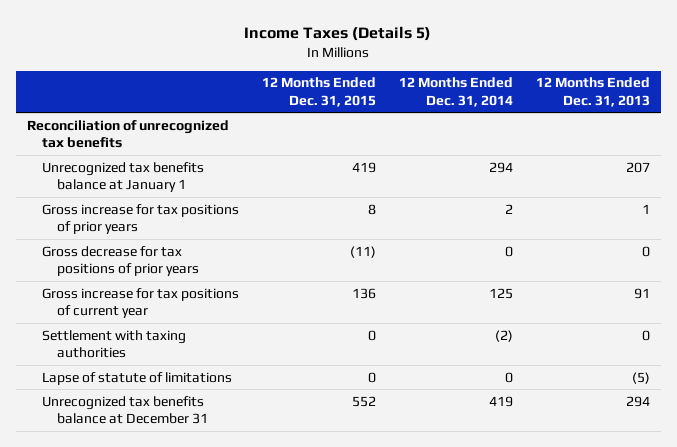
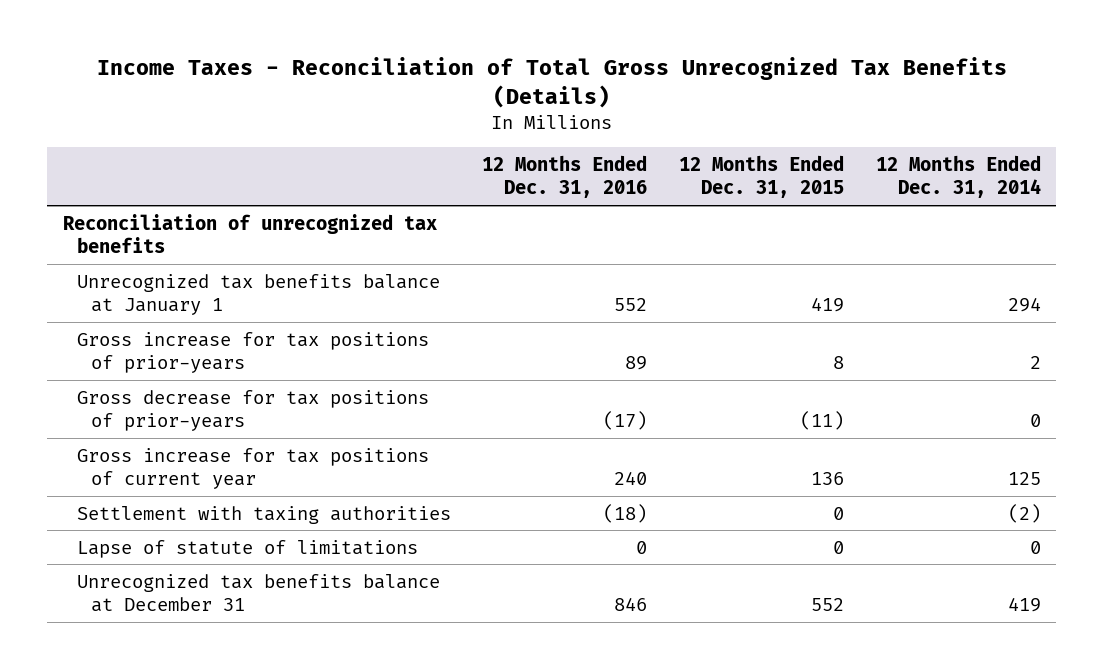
[244,25,432,41] Income Taxes (Details 5) -> [96,57,1007,109] Income Taxes - Reconciliation of Total Gross Unrecognized Tax Benefits (Details)
[535,77,650,107] 12 Months Ended Dec. 31, 2013 -> none
none -> [482,154,648,199] 12 Months Ended Dec. 31, 2016
[42,203,240,234] Gross increase for tax positions of prior years -> [76,331,429,373] Gross increase for tax positions of prior-years
[42,245,199,276] Gross decrease for tax positions of prior years -> [76,389,429,431] Gross decrease for tax positions of prior-years

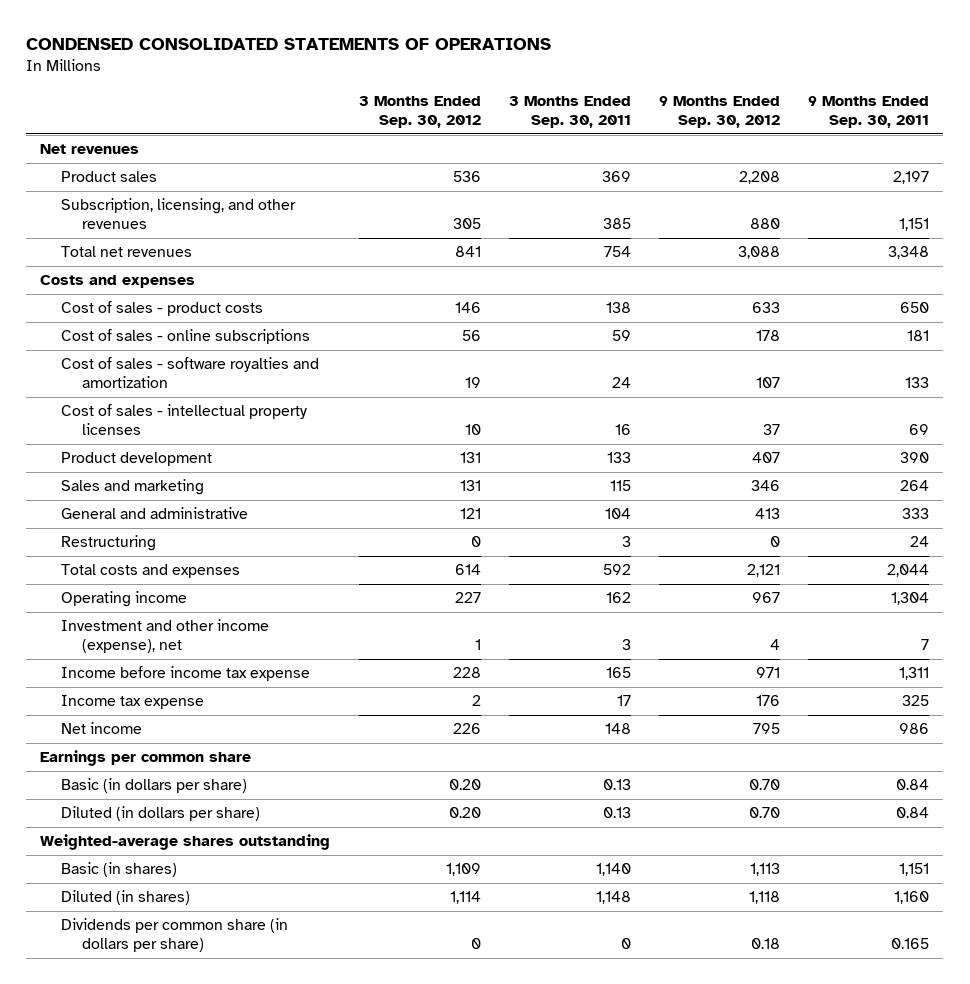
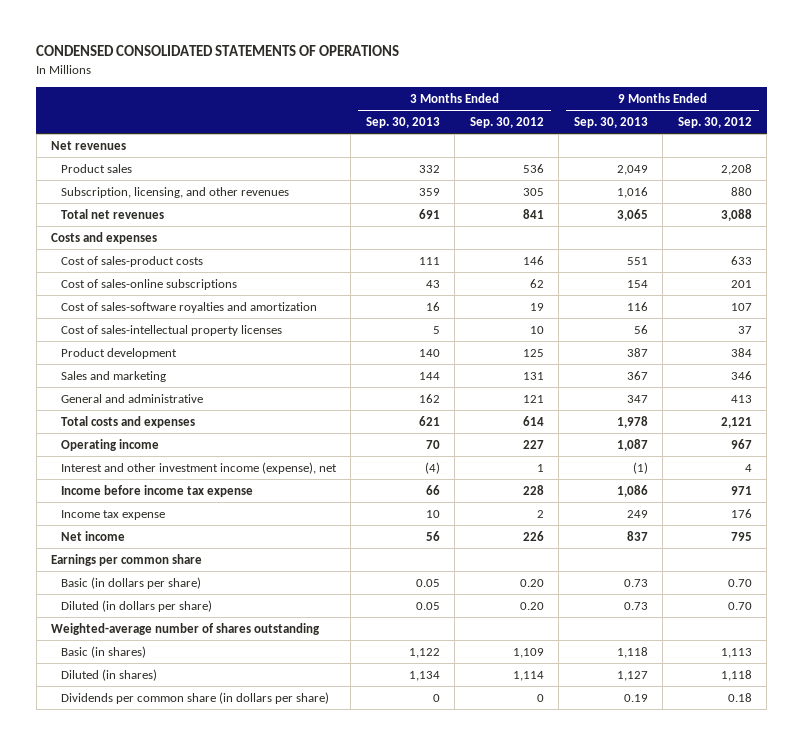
[508,96,631,129] 3 Months Ended Sep. 30, 2011 -> none
[808,96,930,129] 9 Months Ended Sep. 30, 2011 -> none
none -> [365,116,440,128] Sep. 30, 2013
none -> [573,116,648,128] Sep. 30, 2013
[61,301,264,317] Cost of sales - product costs -> [60,255,203,267] Cost of sales-product costs
[61,329,311,345] Cost of sales - online subscriptions -> [60,278,237,290] Cost of sales-online subscriptions
[461,330,481,342] 56 -> [529,278,544,288] 62
[756,330,781,342] 178 -> [730,279,752,288] 201
[61,357,320,389] Cost of sales - software royalties and amortization -> [60,301,317,313] Cost of sales-software royalties and amortization
[61,404,308,436] Cost of sales - intellectual property licenses -> [60,324,282,336] Cost of sales-intellectual property licenses
[459,452,481,464] 131 -> [522,348,544,357] 125
[752,452,781,464] 407 -> [730,347,752,357] 384
[61,535,157,552] Restructuring -> none
[61,619,270,654] Investment and other income (expense), net -> [60,461,337,474] Interest and other investment income (expense), net
[40,834,331,851] Weighted-average shares outstanding -> [51,622,321,635] Weighted-average number of shares outstanding

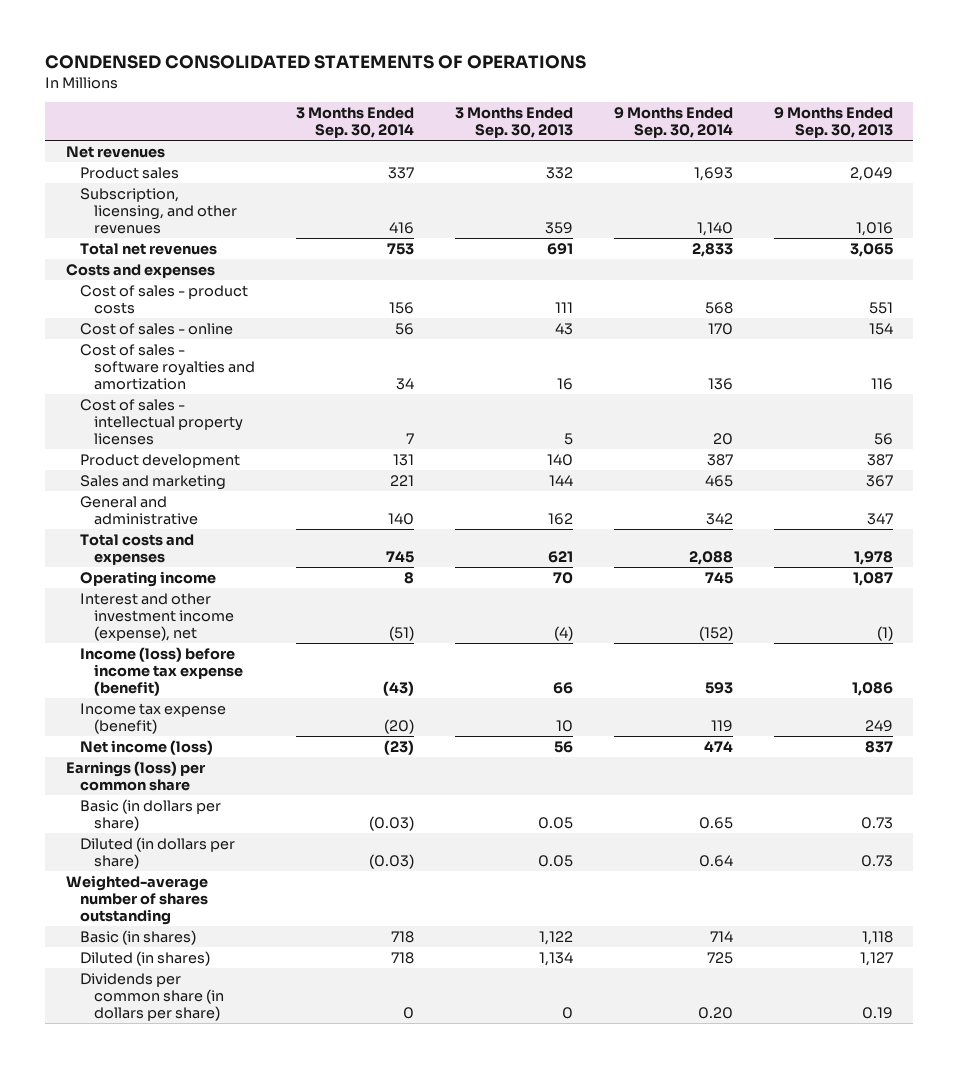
[469,116,544,128] Sep. 30, 2012 -> none
[677,116,752,128] Sep. 30, 2012 -> none
none -> [295,107,414,139] 3 Months Ended Sep. 30, 2014
none -> [613,107,733,139] 9 Months Ended Sep. 30, 2014
[60,255,203,267] Cost of sales-product costs -> [79,284,248,314] Cost of sales - product costs
[60,278,237,290] Cost of sales-online subscriptions -> [79,322,233,335] Cost of sales - online
[60,301,317,313] Cost of sales-software royalties and amortization -> [79,343,256,390] Cost of sales - software royalties and amortization
[60,324,282,336] Cost of sales-intellectual property licenses -> [79,398,244,445] Cost of sales - intellectual property licenses
[60,484,253,497] Income before income tax expense -> [79,646,244,696] Income (loss) before income tax expense (benefit)
[60,509,165,520] Income tax expense -> [79,702,226,734] Income tax expense (benefit)
[60,530,125,541] Net income -> [79,739,213,755] Net income (loss)
[51,553,203,566] Earnings per common share -> [65,760,205,791] Earnings (loss) per common share

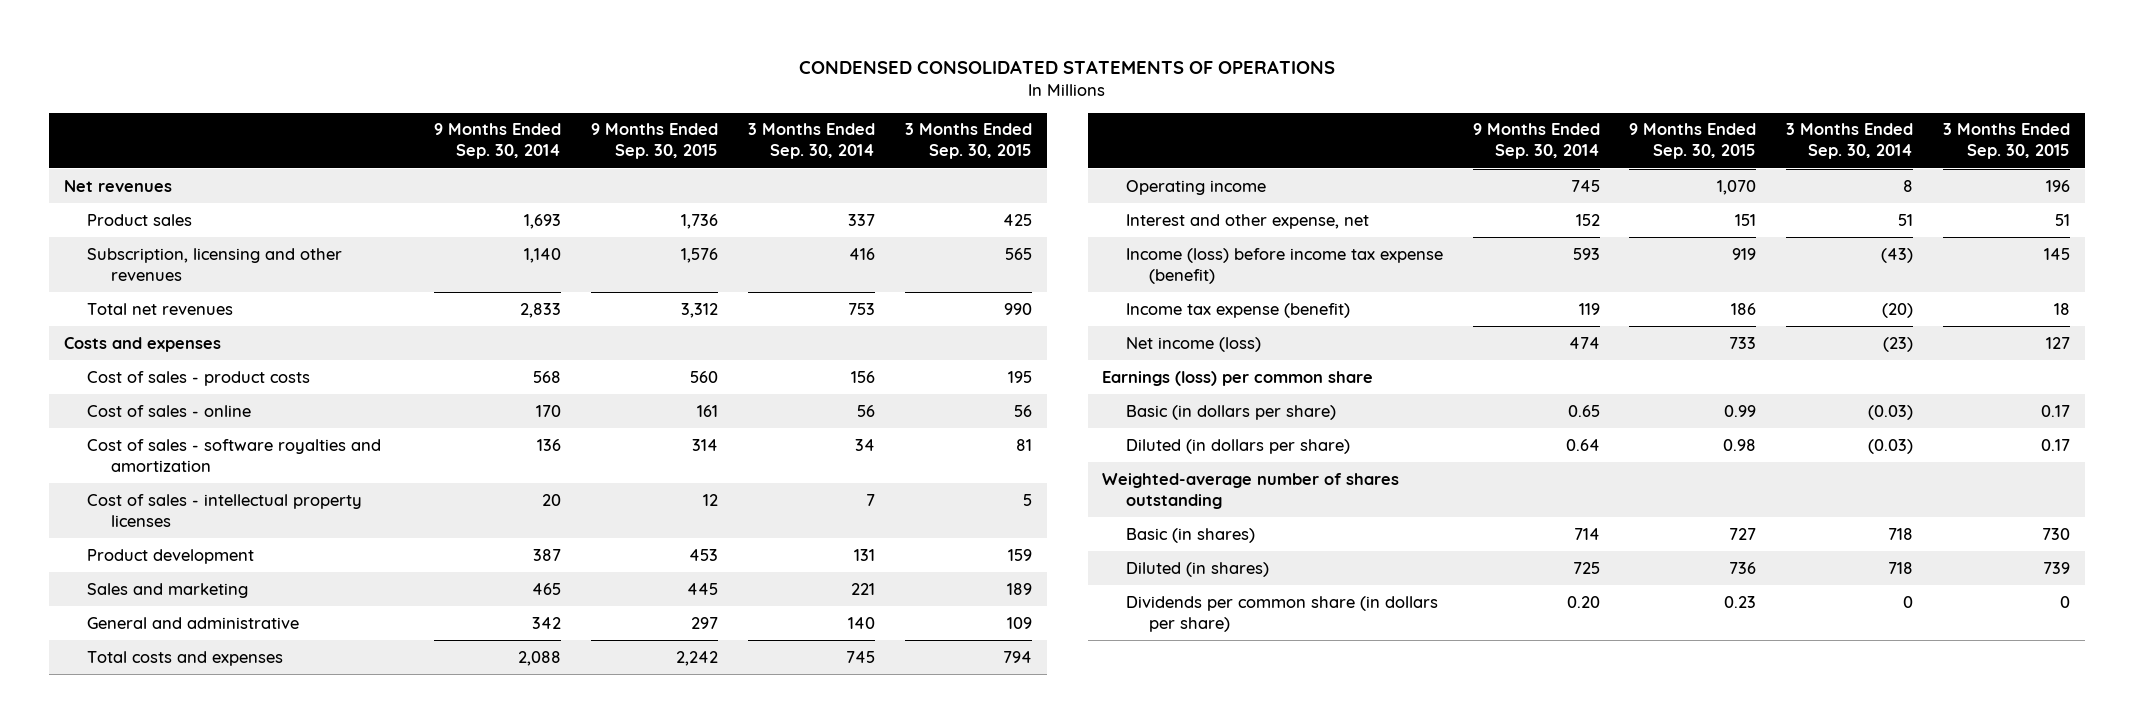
[454,107,573,139] 3 Months Ended Sep. 30, 2013 -> none
[773,107,893,139] 9 Months Ended Sep. 30, 2013 -> none
none -> [591,123,719,160] 9 Months Ended Sep. 30, 2015
none -> [904,123,1032,160] 3 Months Ended Sep. 30, 2015
[79,187,238,234] Subscription, licensing, and other revenues -> [87,247,343,281] Subscription, licensing and other revenues
[79,592,235,641] Interest and other investment income (expense), net -> [1125,213,1369,229] Interest and other expense, net
[388,625,414,641] (51) -> [1898,213,1914,226] 51
[698,625,733,641] (152) -> [1575,213,1600,226] 152

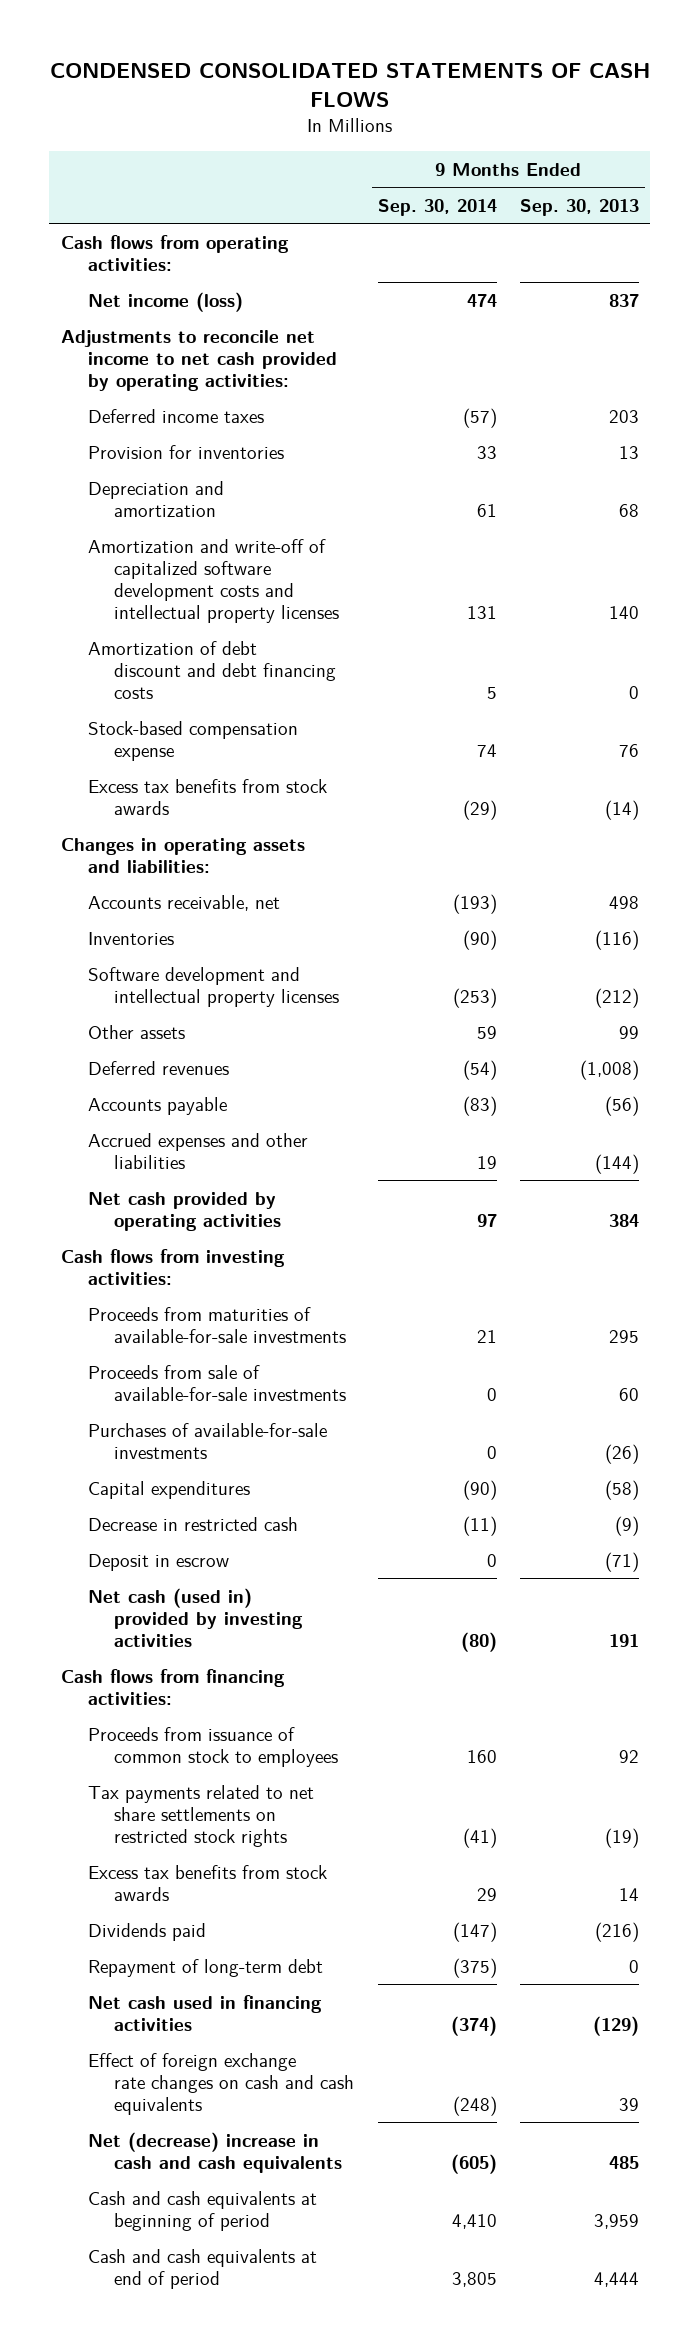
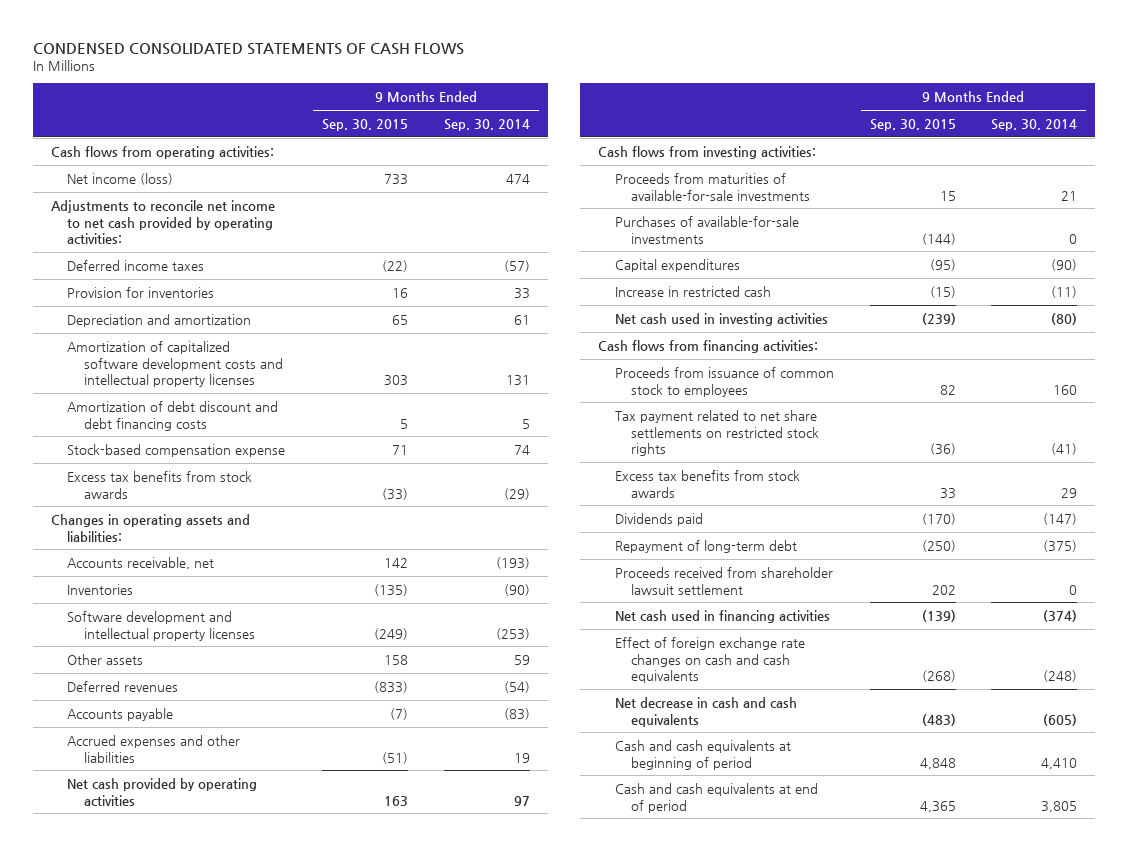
[519,198,639,216] Sep. 30, 2013 -> none
none -> [322,118,409,131] Sep. 30, 2015
[87,538,340,623] Amortization and write-off of capitalized software development costs and intellectual property licenses -> [67,340,283,388] Amortization of capitalized software development costs and intellectual property licenses
[87,1364,347,1401] Proceeds from sale of available-for-sale investments -> none
[87,1553,229,1571] Deposit in escrow -> none
[87,1516,298,1531] Decrease in restricted cash -> [614,285,771,297] Increase in restricted cash
[87,1587,304,1647] Net cash (used in) provided by investing activities -> [614,312,828,326] Net cash used in investing activities
[87,1784,314,1847] Tax payments related to net share settlements on restricted stock rights -> [614,409,820,457] Tax payment related to net share settlements on restricted stock rights
none -> [614,566,833,595] Proceeds received from shareholder lawsuit settlement
[87,2131,343,2173] Net (decrease) increase in cash and cash equivalents -> [614,696,797,727] Net decrease in cash and cash equivalents

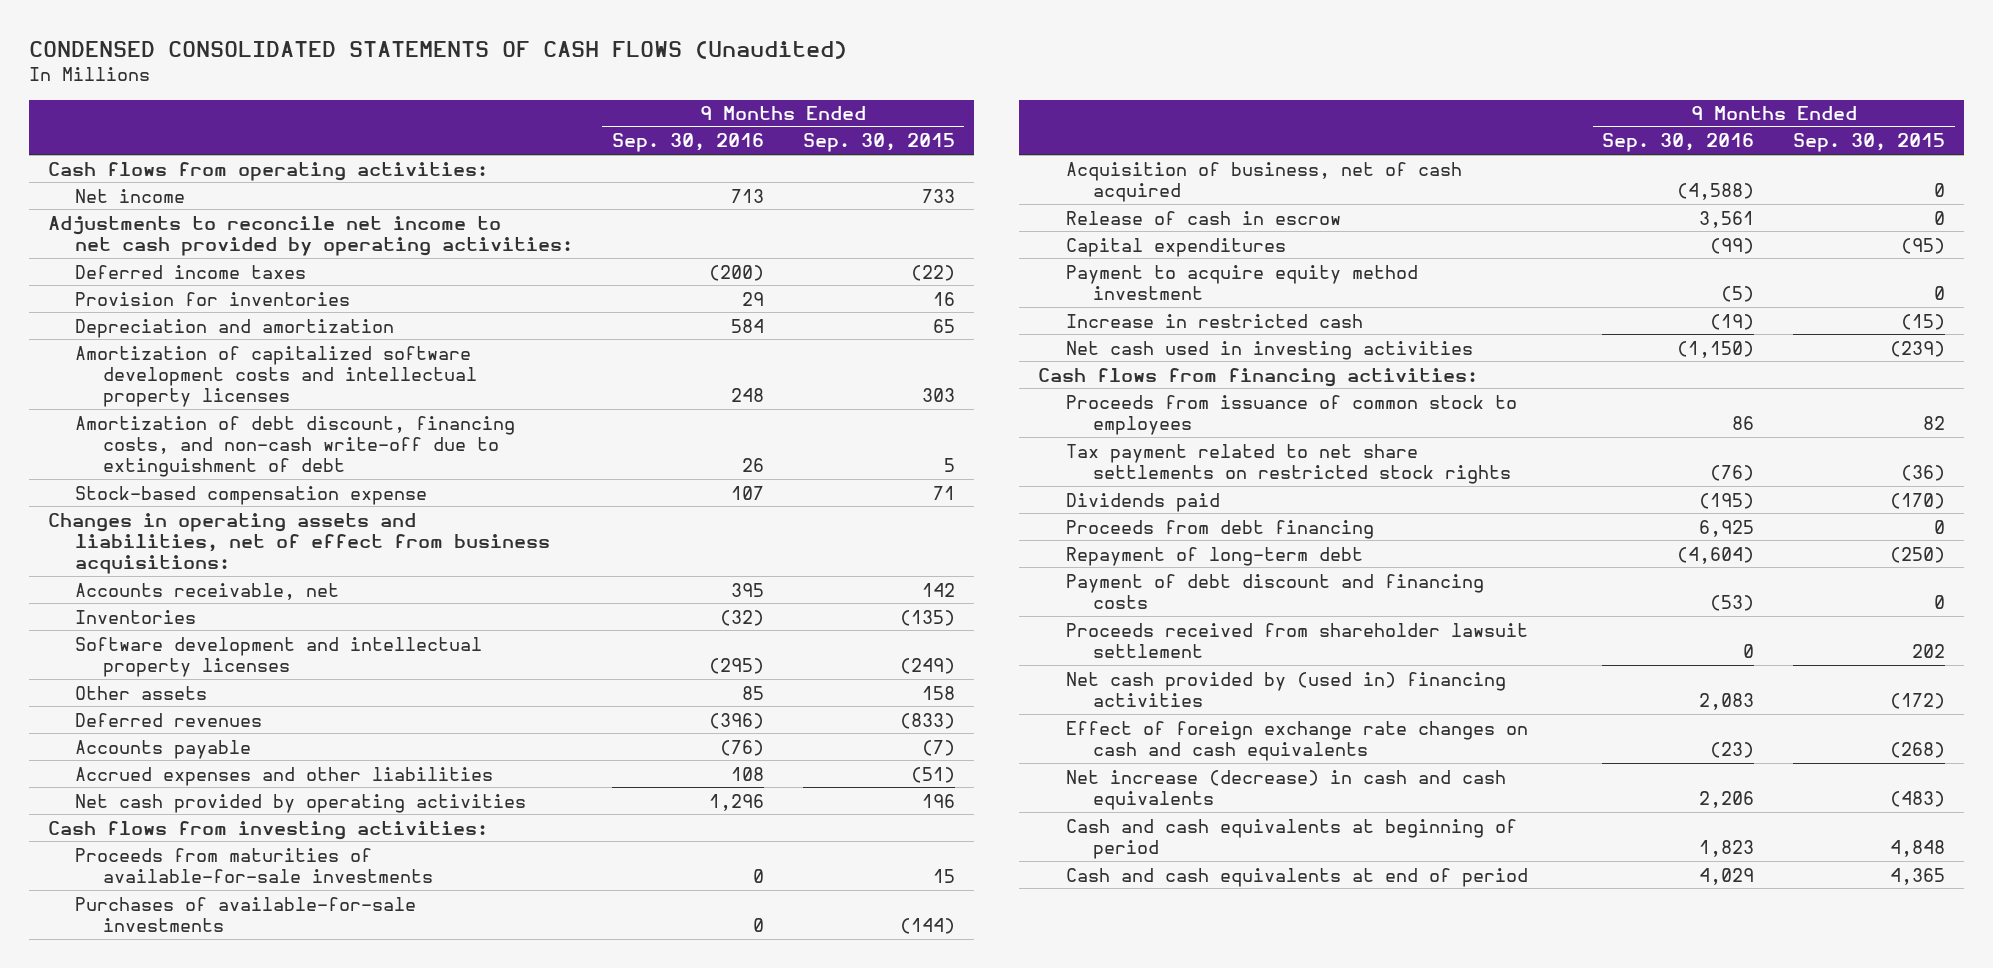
[32,42,464,55] CONDENSED CONSOLIDATED STATEMENTS OF CASH FLOWS -> [28,40,847,59] CONDENSED CONSOLIDATED STATEMENTS OF CASH FLOWS (Unaudited)
[443,118,530,131] Sep. 30, 2014 -> none
none -> [612,133,765,153] Sep. 30, 2016
[67,172,174,185] Net income (loss) -> [75,188,186,203] Net income
[67,400,279,431] Amortization of debt discount and debt financing costs -> [75,415,516,478] Amortization of debt discount, financing costs, and non-cash write-off due to extinguishment of debt
[67,470,253,499] Excess tax benefits from stock awards -> none
[50,513,250,542] Changes in operating assets and liabilities: -> [48,512,551,575] Changes in operating assets and liabilities, net of effect from business acquisitions:
[384,795,409,806] 163 -> [921,793,955,808] 196
none -> [1065,161,1462,202] Acquisition of business, net of cash acquired
none -> [1065,210,1341,225] Release of cash in escrow
none -> [1065,264,1418,300] Payment to acquire equity method investment
[614,469,800,498] Excess tax benefits from stock awards -> none
none -> [1065,519,1374,539] Proceeds from debt financing
none -> [1065,573,1484,609] Payment of debt discount and financing costs
[614,609,830,623] Net cash used in financing activities -> [1065,671,1506,707] Net cash provided by (used in) financing activities
[921,609,956,622] (139) -> [1890,692,1946,709] (172)
[614,696,797,727] Net decrease in cash and cash equivalents -> [1065,769,1506,810] Net increase (decrease) in cash and cash equivalents

